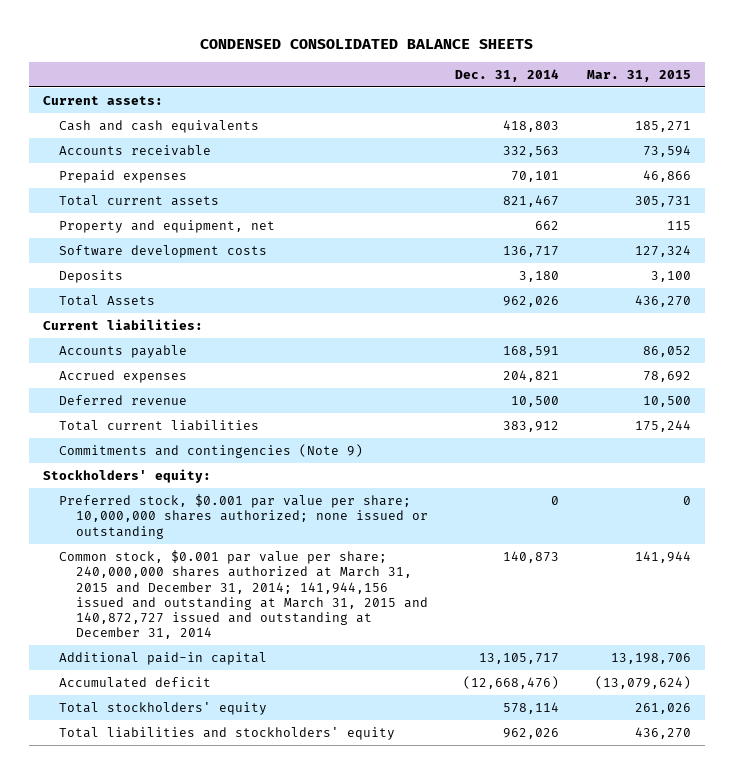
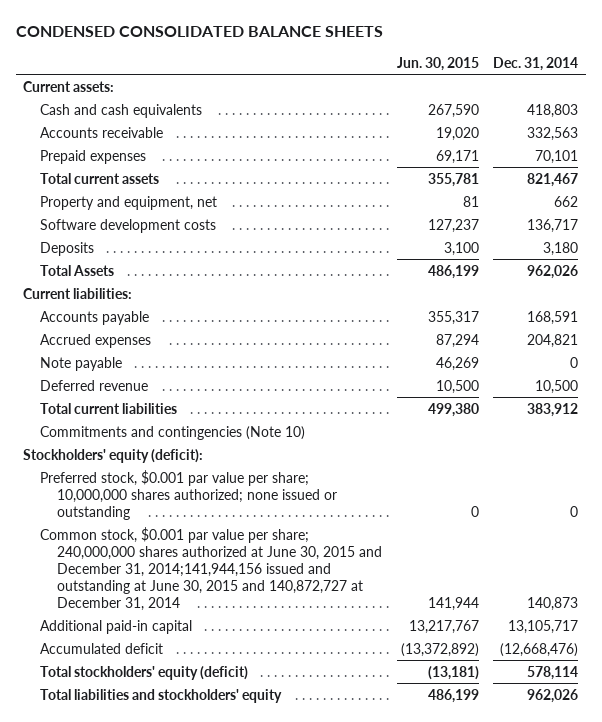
[586,69,691,82] Mar. 31, 2015 -> none
none -> [396,56,479,71] Jun. 30, 2015
none -> [40,356,123,371] Note payable
[59,443,364,458] Commitments and contingencies (Note 9) -> [40,425,306,440] Commitments and contingencies (Note 10)
[43,468,212,483] Stockholders' equity: -> [23,448,204,463] Stockholders' equity (deficit):
[59,549,428,640] Common stock, $0.001 par value per share; 240,000,000 shares authorized at March 31, 2015 and December 31, 2014; 141,944,156 issued and outstanding at March 31, 2015 and 140,872,727 issued and outstanding at December 31, 2014 -> [40,526,382,611] Common stock, $0.001 par value per share; 240,000,000 shares authorized at June 30, 2015 and December 31, 2014;141,944,156 issued and outstanding at June 30, 2015 and 140,872,727 at December 31, 2014
[59,701,268,715] Total stockholders' equity -> [40,665,249,680] Total stockholders' equity (deficit)

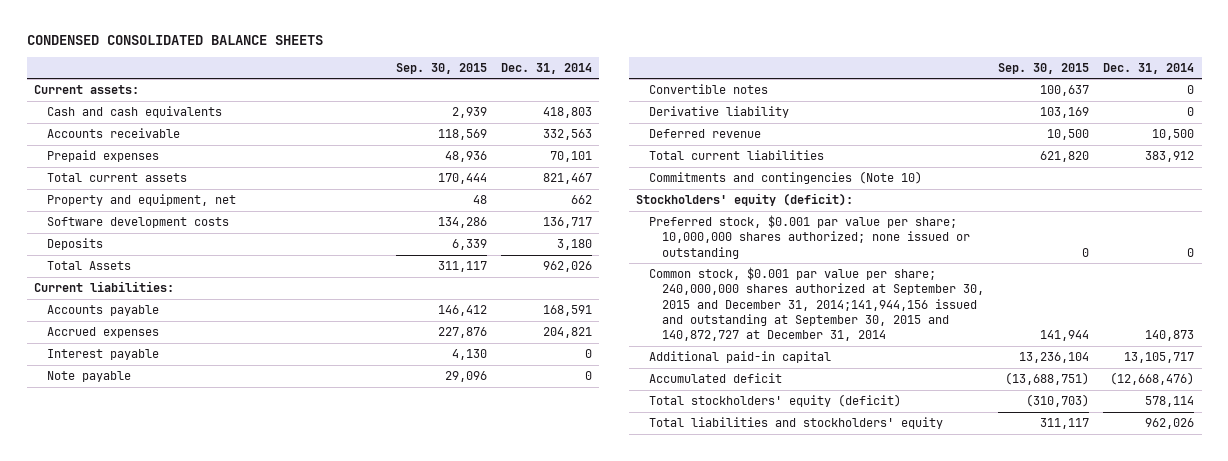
[396,56,479,71] Jun. 30, 2015 -> none
none -> [396,62,488,74] Sep. 30, 2015
none -> [46,349,159,361] Interest payable
none -> [648,84,768,95] Convertible notes
none -> [648,106,789,119] Derivative liability
[40,526,382,611] Common stock, $0.001 par value per share; 240,000,000 shares authorized at June 30, 2015 and December 31, 2014;141,944,156 issued and outstanding at June 30, 2015 and 140,872,727 at December 31, 2014 -> [648,267,985,341] Common stock, $0.001 par value per share; 240,000,000 shares authorized at September 30, 2015 and December 31, 2014;141,944,156 issued and outstanding at September 30, 2015 and 140,872,727 at December 31, 2014

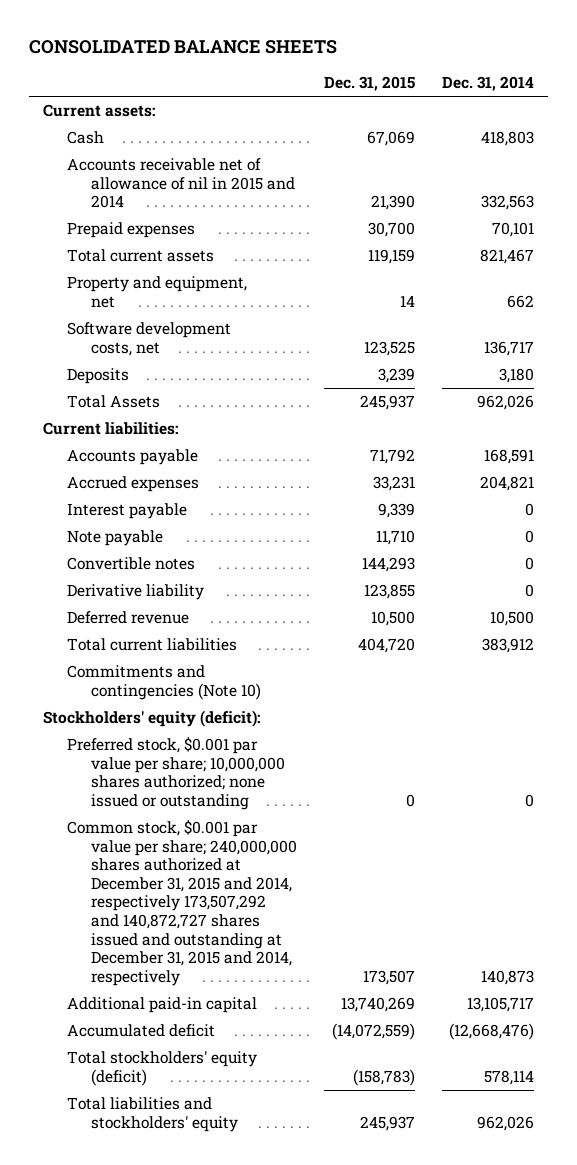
[26,34,323,45] CONDENSED CONSOLIDATED BALANCE SHEETS -> [28,40,337,55] CONSOLIDATED BALANCE SHEETS
[396,62,488,74] Sep. 30, 2015 -> none
none -> [323,76,415,92] Dec. 31, 2015
[46,106,222,119] Cash and cash equivalents -> [66,131,104,145] Cash
[46,128,180,139] Accounts receivable -> [66,158,295,209] Accounts receivable net of allowance of nil in 2015 and 2014
[46,217,229,229] Software development costs -> [66,322,231,356] Software development costs, net
[648,267,985,341] Common stock, $0.001 par value per share; 240,000,000 shares authorized at September 30, 2015 and December 31, 2014;141,944,156 issued and outstanding at September 30, 2015 and 140,872,727 at December 31, 2014 -> [66,820,297,986] Common stock, $0.001 par value per share; 240,000,000 shares authorized at December 31, 2015 and 2014, respectively 173,507,292 and 140,872,727 shares issued and outstanding at December 31, 2015 and 2014, respectively

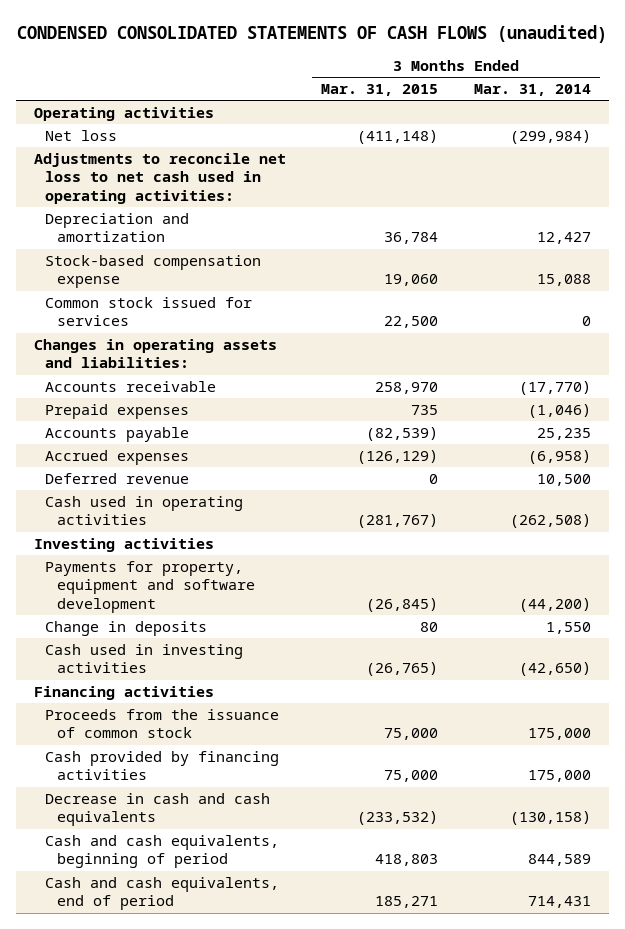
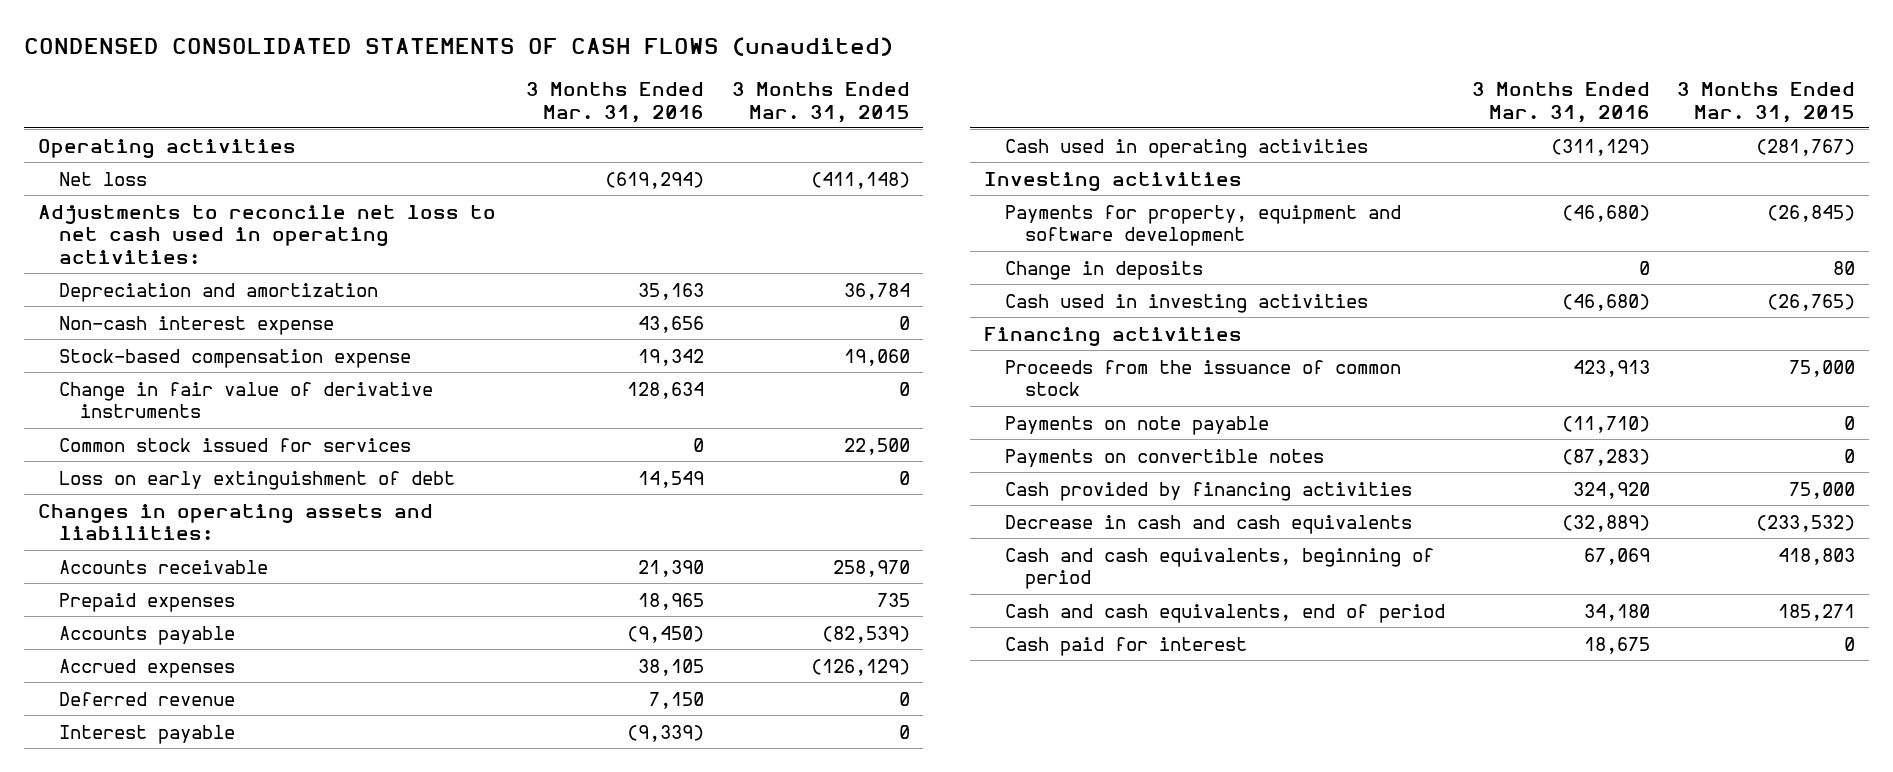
[474,84,592,97] Mar. 31, 2014 -> none
none -> [526,81,705,123] 3 Months Ended Mar. 31, 2016
none -> [58,315,334,335] Non-cash interest expense
none -> [58,381,433,419] Change in fair value of derivative instruments
none -> [58,470,455,490] Loss on early extinguishment of debt
none -> [58,724,235,744] Interest payable
none -> [1004,415,1269,435] Payments on note payable
none -> [1004,448,1324,467] Payments on convertible notes
none -> [1004,636,1247,656] Cash paid for interest

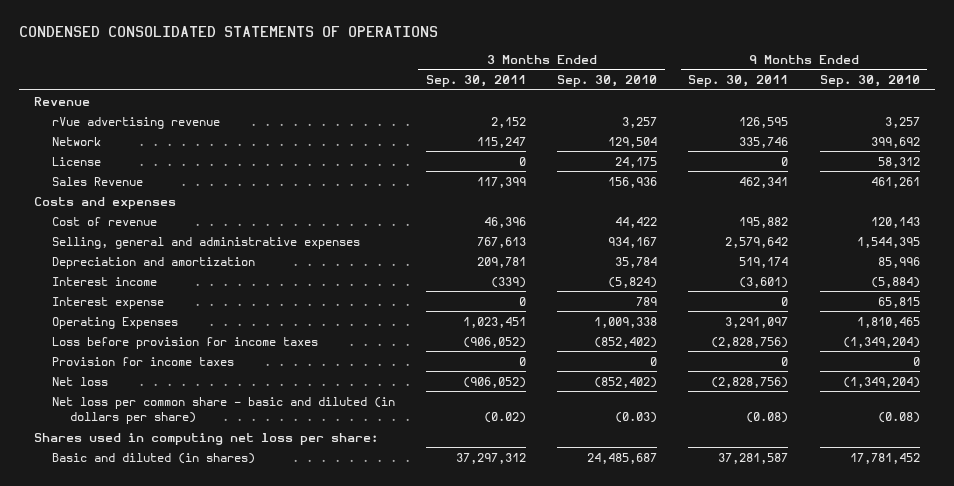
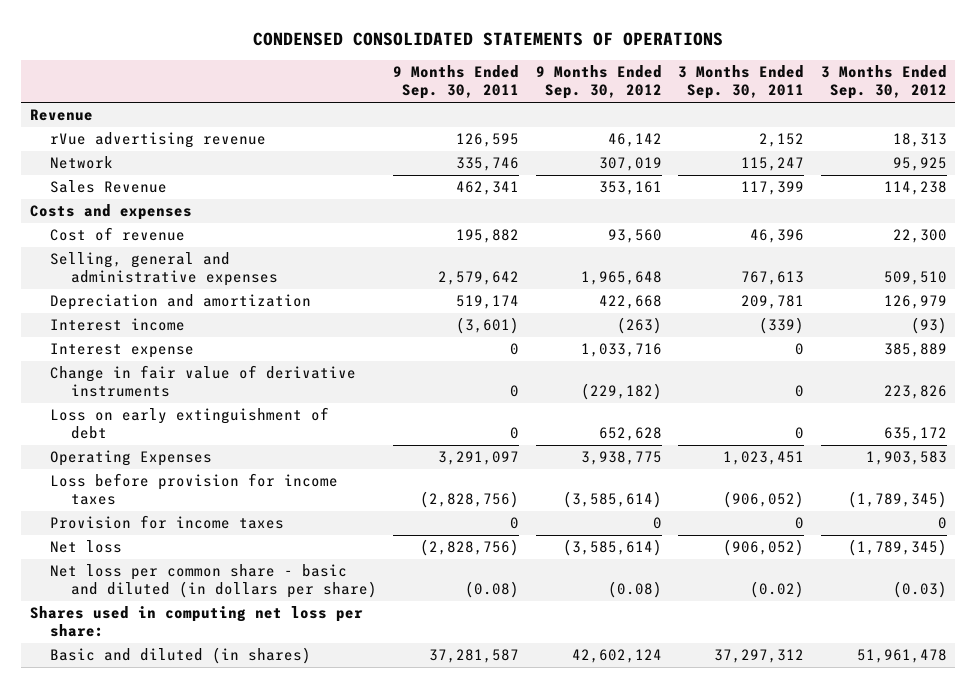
[557,75,658,88] Sep. 30, 2010 -> none
[819,75,920,88] Sep. 30, 2010 -> none
none -> [535,65,662,100] 9 Months Ended Sep. 30, 2012
none -> [820,65,947,100] 3 Months Ended Sep. 30, 2012
[52,156,102,166] License -> none
none -> [50,365,357,398] Change in fair value of derivative instruments
none -> [50,407,330,440] Loss on early extinguishment of debt

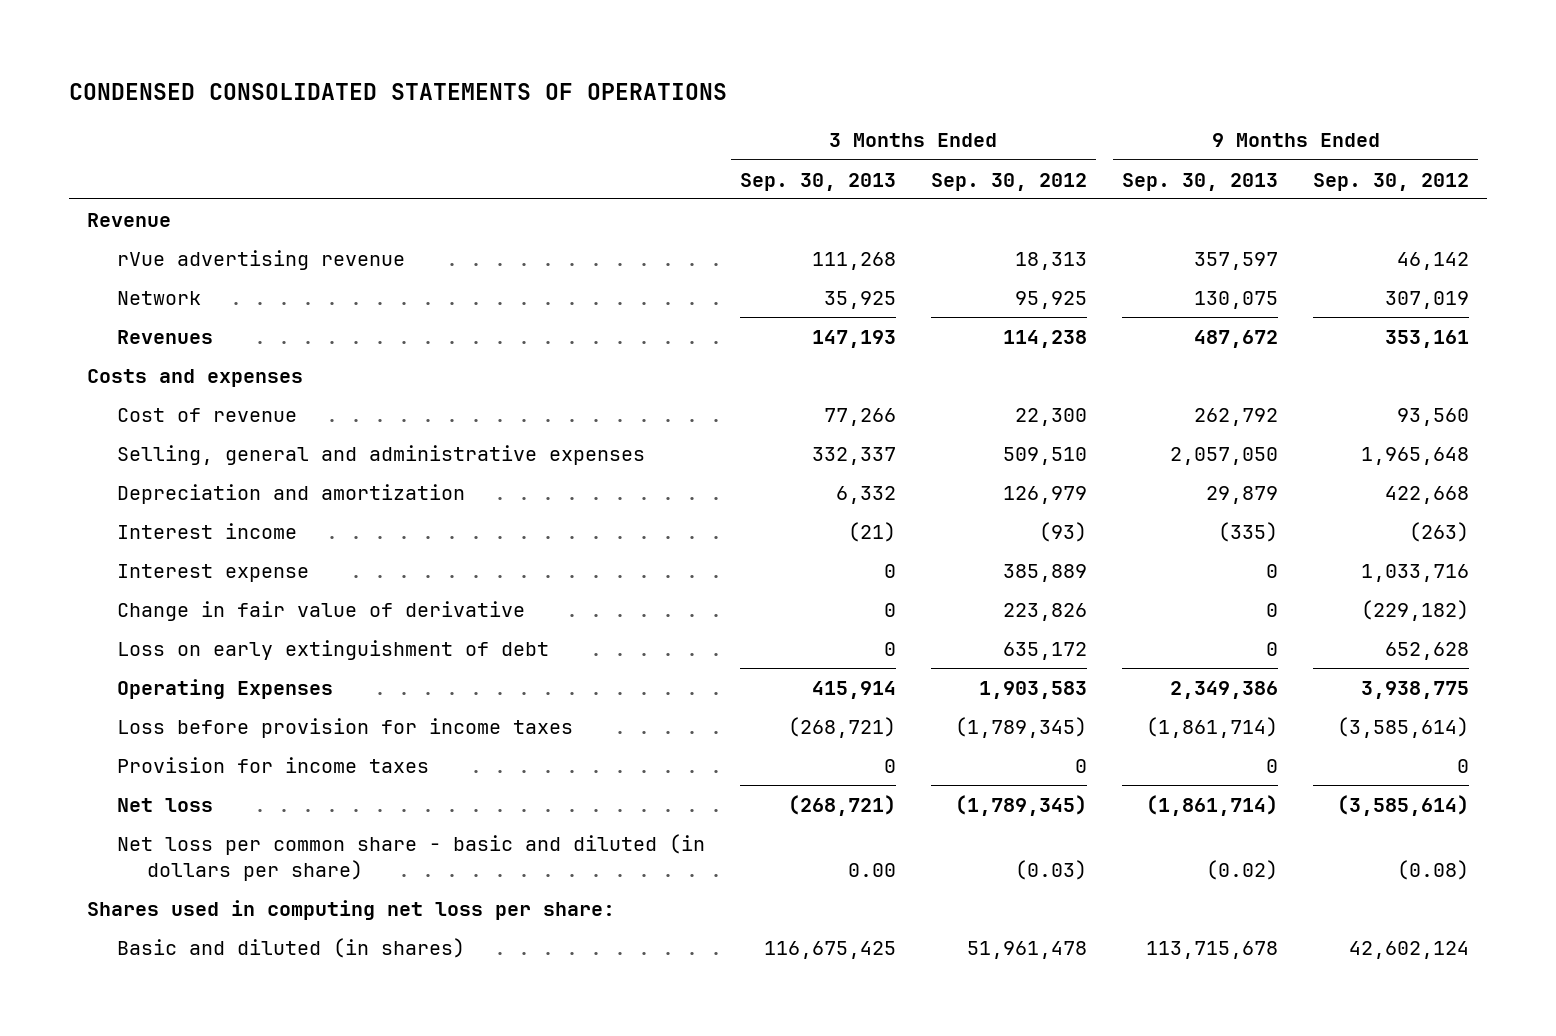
[393,65,520,100] 9 Months Ended Sep. 30, 2011 -> none
[678,65,805,100] 3 Months Ended Sep. 30, 2011 -> none
none -> [739,172,896,191] Sep. 30, 2013
none -> [1122,172,1279,191] Sep. 30, 2013
[50,180,168,194] Sales Revenue -> [116,329,213,344] Revenues
[50,365,357,398] Change in fair value of derivative instruments -> [116,600,525,621] Change in fair value of derivative

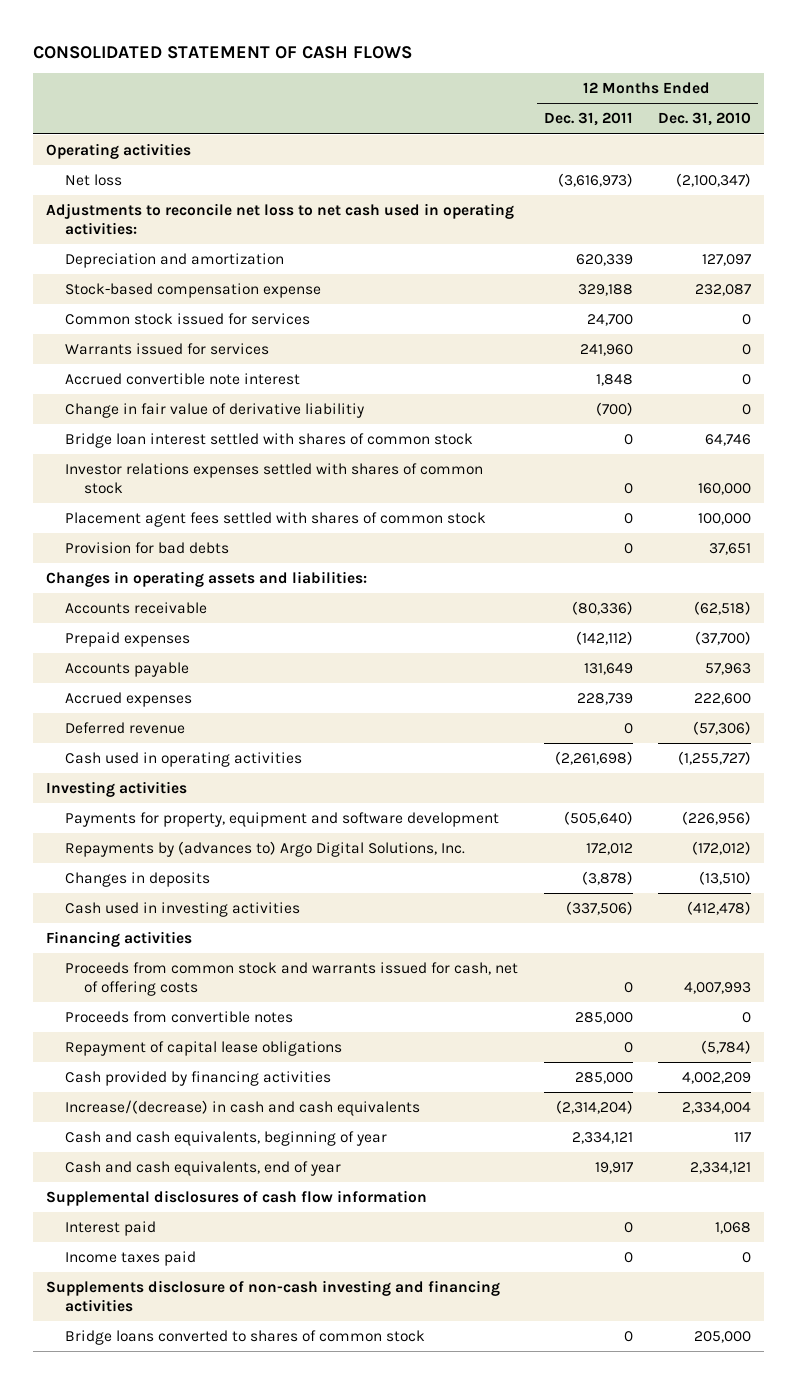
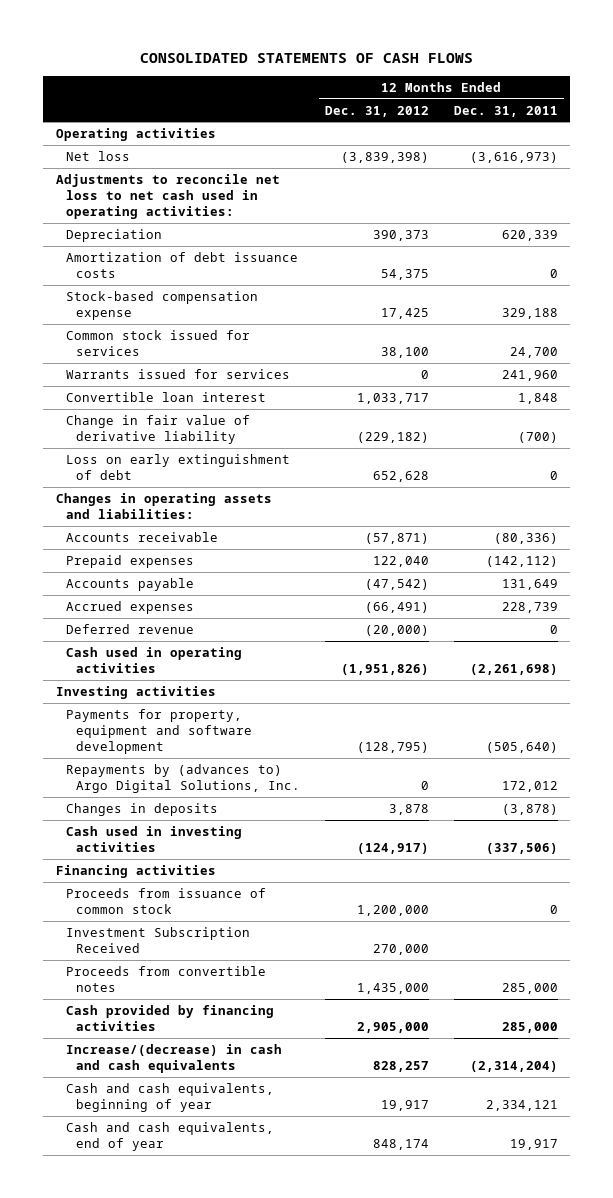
[33,45,413,59] CONSOLIDATED STATEMENT OF CASH FLOWS -> [139,53,473,64] CONSOLIDATED STATEMENTS OF CASH FLOWS
[658,112,752,127] Dec. 31, 2010 -> none
none -> [324,105,429,117] Dec. 31, 2012
[65,252,285,268] Depreciation and amortization -> [65,228,162,242] Depreciation
none -> [65,251,298,278] Amortization of debt issuance costs
[65,432,474,448] Bridge loan interest settled with shares of common stock -> none
[65,462,484,495] Investor relations expenses settled with shares of common stock -> none
[65,511,487,527] Placement agent fees settled with shares of common stock -> none
[65,541,230,554] Provision for bad debts -> none
[65,372,301,385] Accrued convertible note interest -> [65,391,266,402] Convertible loan interest
[65,402,365,418] Change in fair value of derivative liabilitiy -> [65,414,250,444] Change in fair value of derivative liability
none -> [65,453,290,480] Loss on early extinguishment of debt
[65,961,519,997] Proceeds from common stock and warrants issued for cash, net of offering costs -> [65,887,266,914] Proceeds from issuance of common stock
none -> [65,926,250,953] Investment Subscription Received
[65,1040,343,1056] Repayment of capital lease obligations -> none
[46,1189,428,1206] Supplemental disclosures of cash flow information -> none
[65,1220,157,1236] Interest paid -> none
[65,1250,197,1266] Income taxes paid -> none
[46,1279,501,1313] Supplements disclosure of non-cash investing and financing activities -> none
[65,1329,426,1345] Bridge loans converted to shares of common stock -> none

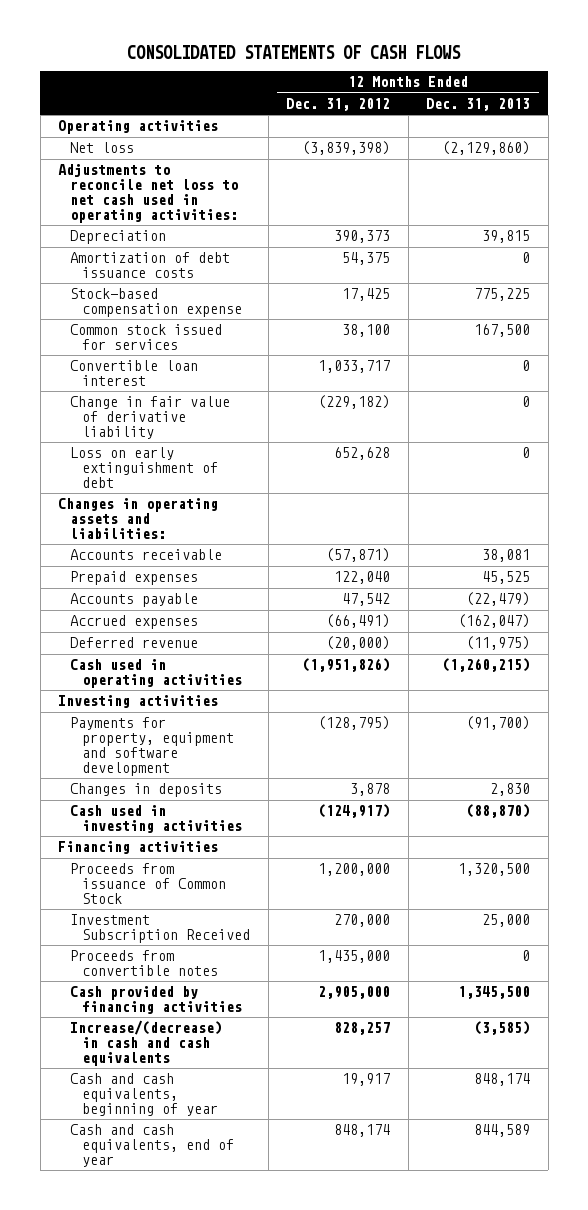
[453,105,558,117] Dec. 31, 2011 -> none
none -> [426,97,531,111] Dec. 31, 2013
[65,368,290,379] Warrants issued for services -> none
[364,578,429,590] (47,542) -> [342,593,391,607] 47,542
[65,763,301,793] Repayments by (advances to) Argo Digital Solutions, Inc. -> none
[65,887,266,914] Proceeds from issuance of common stock -> [70,863,227,904] Proceeds from issuance of Common Stock

